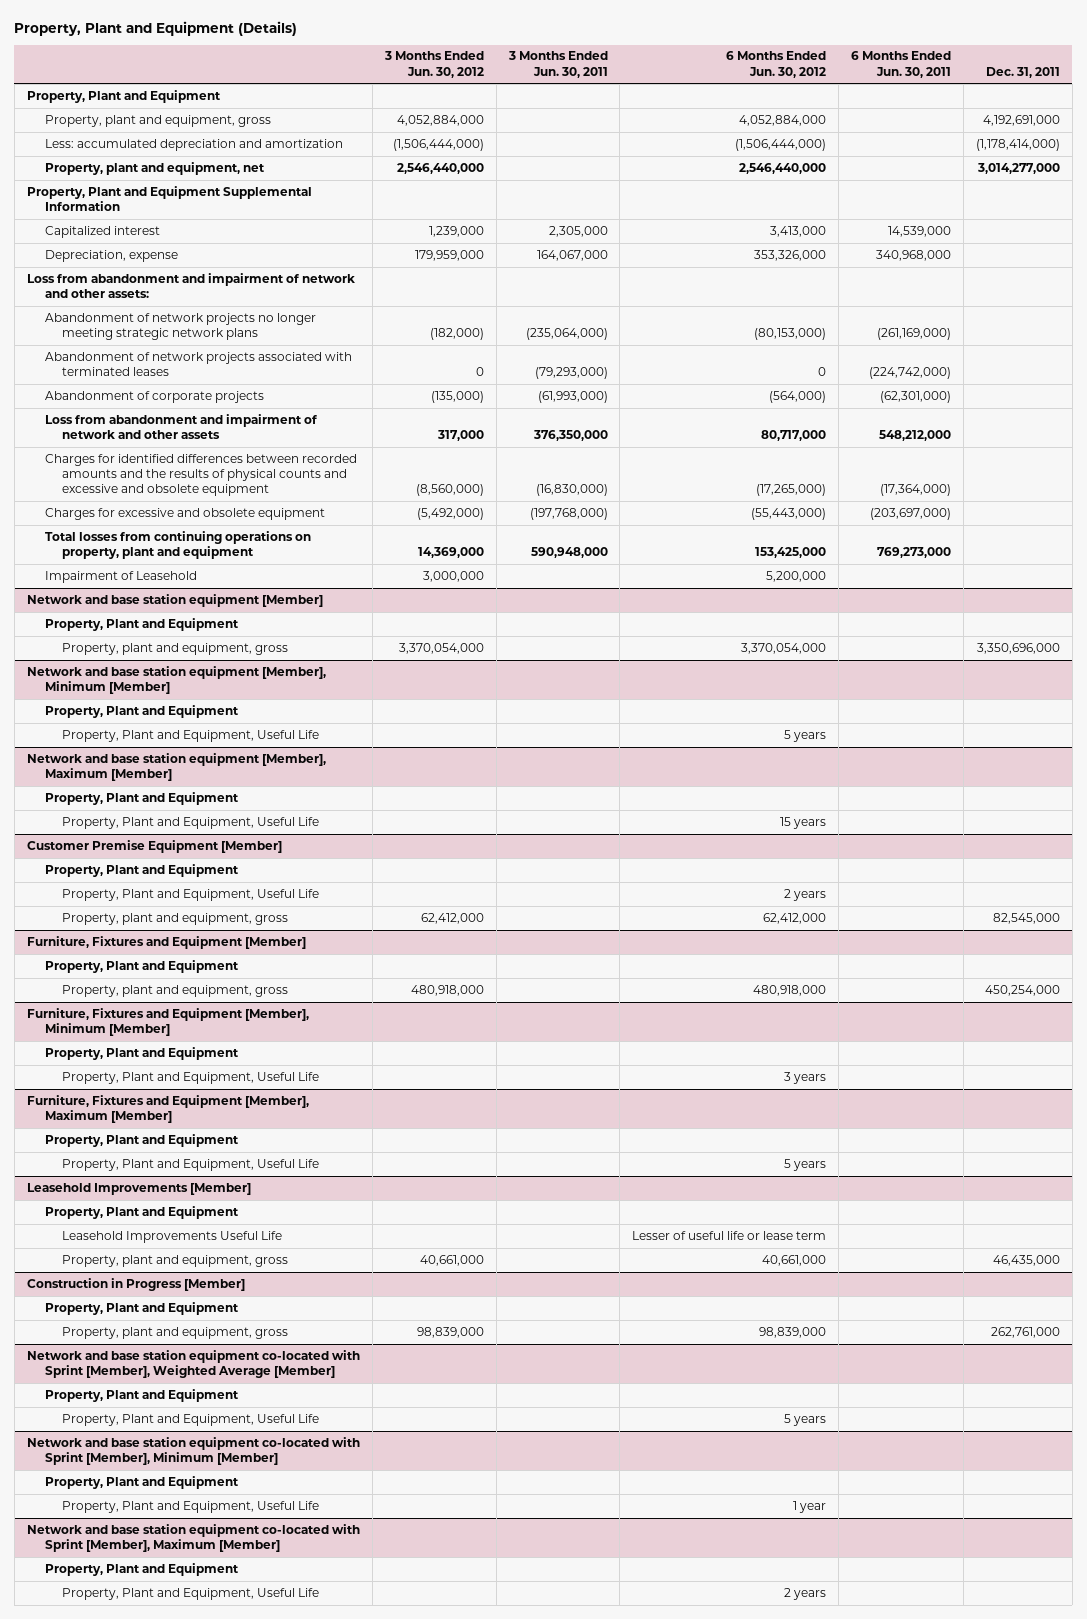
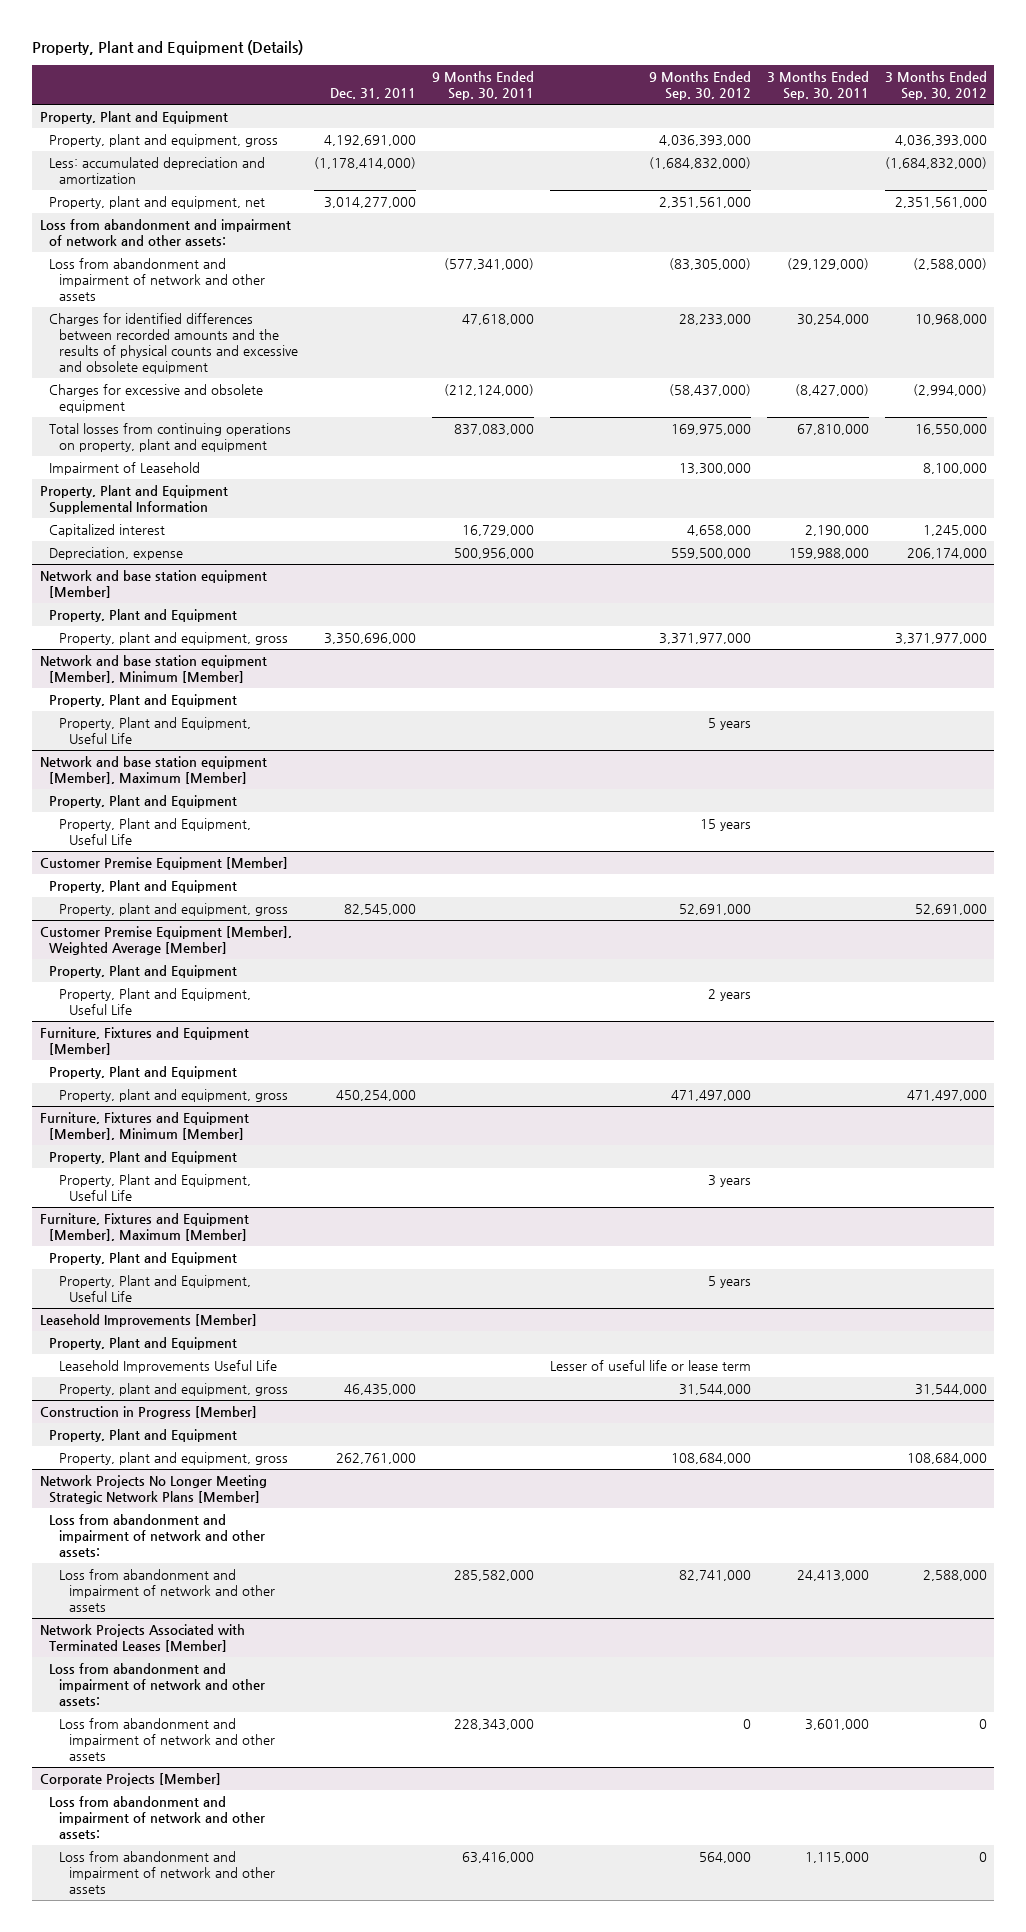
[383,51,484,78] 3 Months Ended Jun. 30, 2012 -> none
[507,51,608,78] 3 Months Ended Jun. 30, 2011 -> none
[726,51,827,78] 6 Months Ended Jun. 30, 2012 -> none
[851,51,952,78] 6 Months Ended Jun. 30, 2011 -> none
none -> [431,71,534,101] 9 Months Ended Sep. 30, 2011
none -> [648,71,751,101] 9 Months Ended Sep. 30, 2012
none -> [766,71,869,101] 3 Months Ended Sep. 30, 2011
none -> [884,71,987,101] 3 Months Ended Sep. 30, 2012
[44,312,316,341] Abandonment of network projects no longer meeting strategic network plans -> none
[44,351,352,377] Abandonment of network projects associated with terminated leases -> none
[44,390,264,403] Abandonment of corporate projects -> none
[26,185,312,212] Property, Plant and Equipment Supplemental Information -> [39,485,228,515] Property, Plant and Equipment Supplemental Information
[44,225,160,238] Capitalized interest -> [49,524,166,538] Capitalized interest
[44,249,178,262] Depreciation, expense -> [49,547,184,561] Depreciation, expense
[62,888,320,901] Property, Plant and Equipment, Useful Life -> none
none -> [39,926,292,956] Customer Premise Equipment [Member], Weighted Average [Member]
none -> [49,965,238,979] Property, Plant and Equipment
none -> [59,988,252,1016] Property, Plant and Equipment, Useful Life
[26,1349,360,1379] Network and base station equipment co-located with Sprint [Member], Weighted Average [Member] -> none
[44,1388,239,1402] Property, Plant and Equipment -> none
[62,1413,320,1426] Property, Plant and Equipment, Useful Life -> none
[26,1436,360,1466] Network and base station equipment co-located with Sprint [Member], Minimum [Member] -> none
[44,1475,239,1489] Property, Plant and Equipment -> none
[62,1500,320,1513] Property, Plant and Equipment, Useful Life -> none
[26,1523,360,1553] Network and base station equipment co-located with Sprint [Member], Maximum [Member] -> none
[44,1562,239,1576] Property, Plant and Equipment -> none
[62,1587,320,1600] Property, Plant and Equipment, Useful Life -> none
none -> [39,1475,267,1505] Network Projects No Longer Meeting Strategic Network Plans [Member]
none -> [49,1514,266,1558] Loss from abandonment and impairment of network and other assets:
none -> [59,1569,275,1613] Loss from abandonment and impairment of network and other assets
none -> [39,1624,245,1653] Network Projects Associated with Terminated Leases [Member]
none -> [49,1663,266,1707] Loss from abandonment and impairment of network and other assets:
none -> [59,1718,275,1762] Loss from abandonment and impairment of network and other assets
none -> [39,1773,221,1787] Corporate Projects [Member]
none -> [49,1796,266,1840] Loss from abandonment and impairment of network and other assets:
none -> [59,1851,275,1895] Loss from abandonment and impairment of network and other assets

